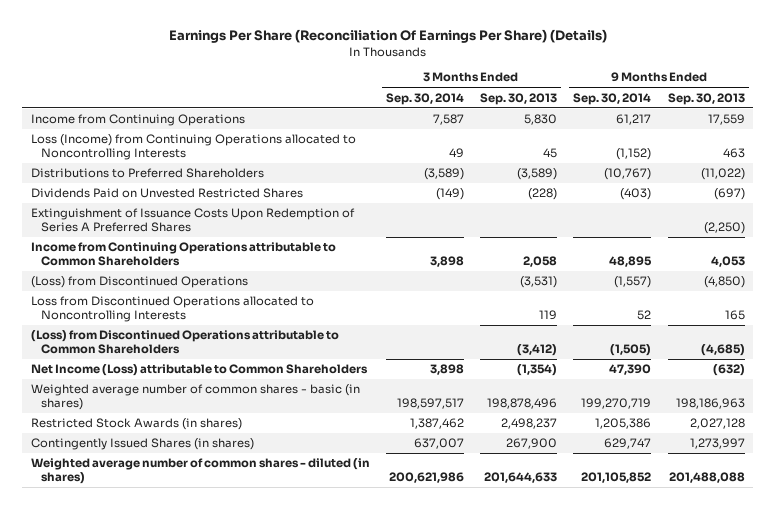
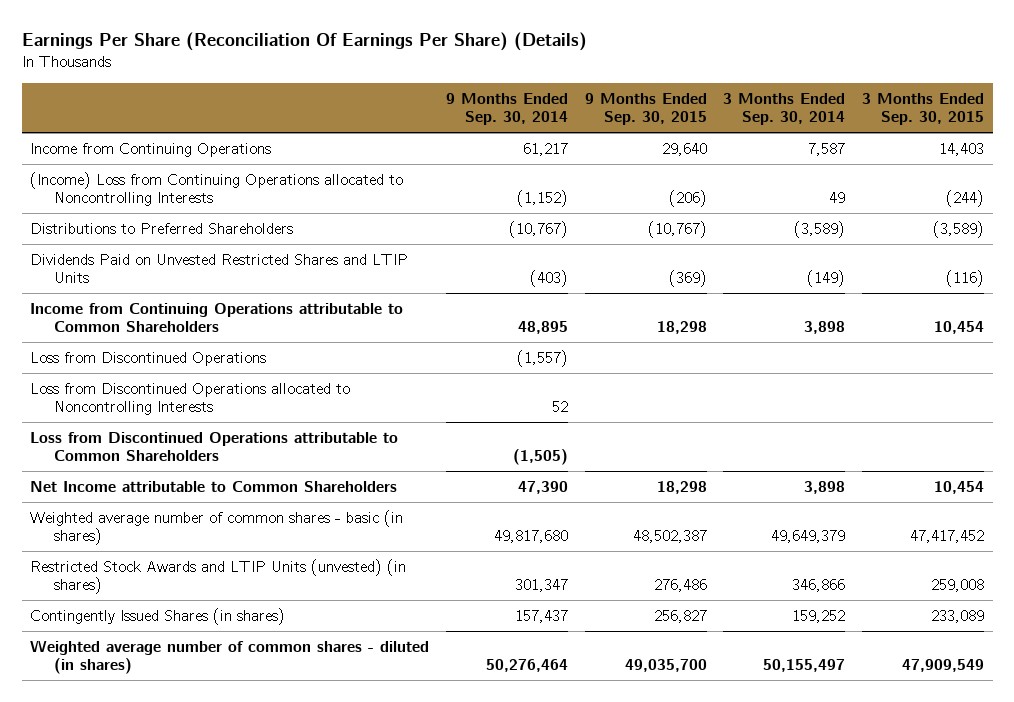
[480,92,558,105] Sep. 30, 2013 -> none
[667,92,745,105] Sep. 30, 2013 -> none
none -> [584,93,707,126] 9 Months Ended Sep. 30, 2015
none -> [862,93,985,126] 3 Months Ended Sep. 30, 2015
[30,134,356,160] Loss (Income) from Continuing Operations allocated to Noncontrolling Interests -> [29,171,403,207] (Income) Loss from Continuing Operations allocated to Noncontrolling Interests
[30,208,355,232] Extinguishment of Issuance Costs Upon Redemption of Series A Preferred Shares -> none
[30,188,303,199] Dividends Paid on Unvested Restricted Shares -> [29,253,408,284] Dividends Paid on Unvested Restricted Shares and LTIP Units
[30,276,248,289] (Loss) from Discontinued Operations -> [29,351,266,366] Loss from Discontinued Operations
[30,330,339,354] (Loss) from Discontinued Operations attributable to Common Shareholders -> [29,431,398,462] Loss from Discontinued Operations attributable to Common Shareholders
[30,364,368,377] Net Income (Loss) attributable to Common Shareholders -> [29,480,397,492] Net Income attributable to Common Shareholders
[396,397,464,409] 198,597,517 -> [771,530,846,544] 49,649,379
[581,397,652,409] 199,270,719 -> [493,530,568,544] 49,817,680
[30,418,242,431] Restricted Stock Awards (in shares) -> [29,558,406,595] Restricted Stock Awards and LTIP Units (unvested) (in shares)
[409,418,464,430] 1,387,462 -> [792,579,846,593] 346,866
[595,418,652,430] 1,205,386 -> [514,579,568,593] 301,347
[413,438,464,450] 637,007 -> [792,609,846,623] 159,252
[604,438,652,450] 629,747 -> [514,609,568,623] 157,437
[388,471,464,483] 200,621,986 -> [763,659,846,673] 50,155,497
[581,471,652,483] 201,105,852 -> [485,659,568,673] 50,276,464

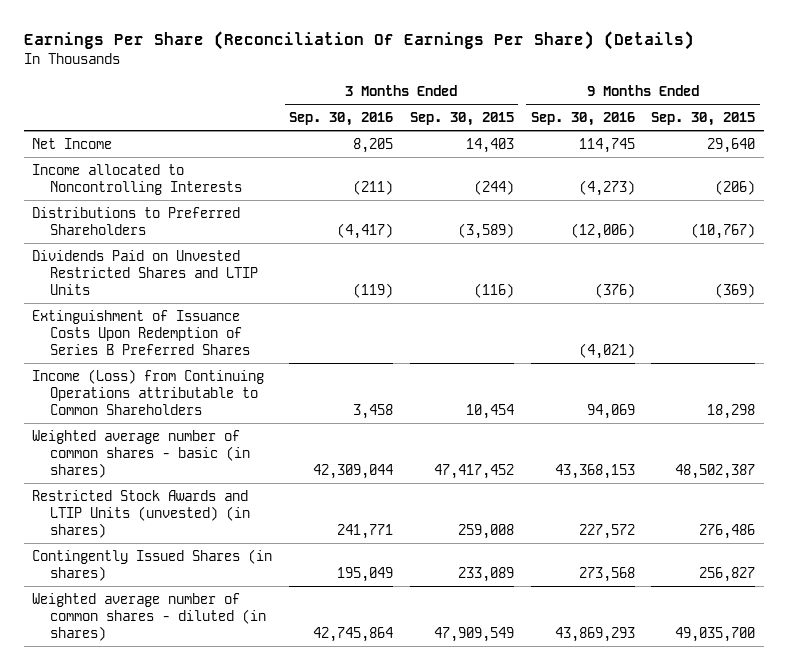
[445,93,568,126] 9 Months Ended Sep. 30, 2014 -> none
[723,93,846,126] 3 Months Ended Sep. 30, 2014 -> none
none -> [289,112,394,127] Sep. 30, 2016
none -> [530,112,635,127] Sep. 30, 2016
[29,142,271,157] Income from Continuing Operations -> [32,137,113,149] Net Income
[29,171,403,207] (Income) Loss from Continuing Operations allocated to Noncontrolling Interests -> [32,163,243,196] Income allocated to Noncontrolling Interests
[29,351,266,366] Loss from Discontinued Operations -> none
[29,382,350,416] Loss from Discontinued Operations allocated to Noncontrolling Interests -> none
[29,431,398,462] Loss from Discontinued Operations attributable to Common Shareholders -> none
[29,480,397,492] Net Income attributable to Common Shareholders -> none
none -> [32,309,251,356] Extinguishment of Issuance Costs Upon Redemption of Series B Preferred Shares
[29,302,403,333] Income from Continuing Operations attributable to Common Shareholders -> [32,368,265,416] Income (Loss) from Continuing Operations attributable to Common Shareholders

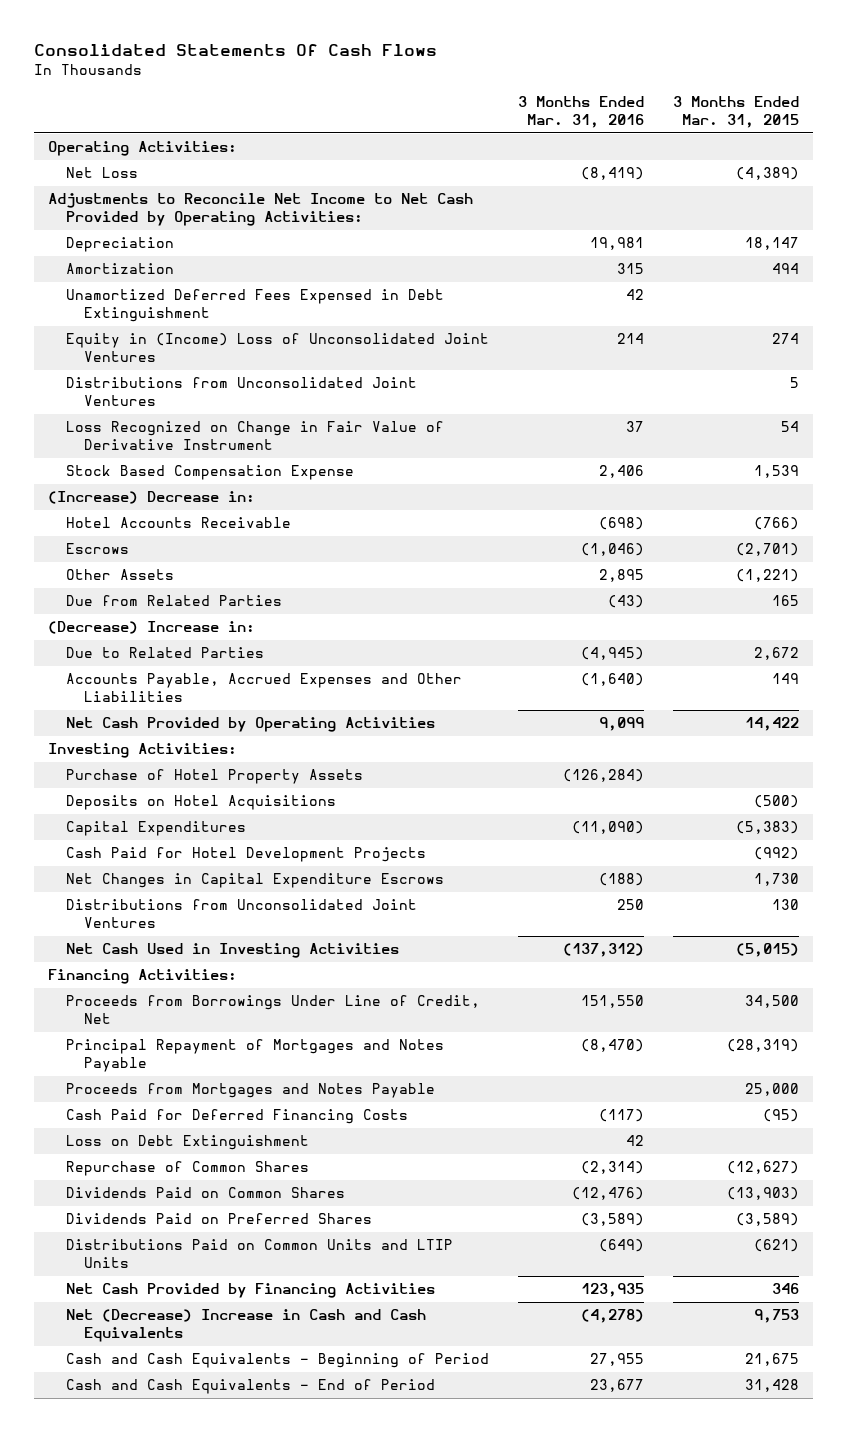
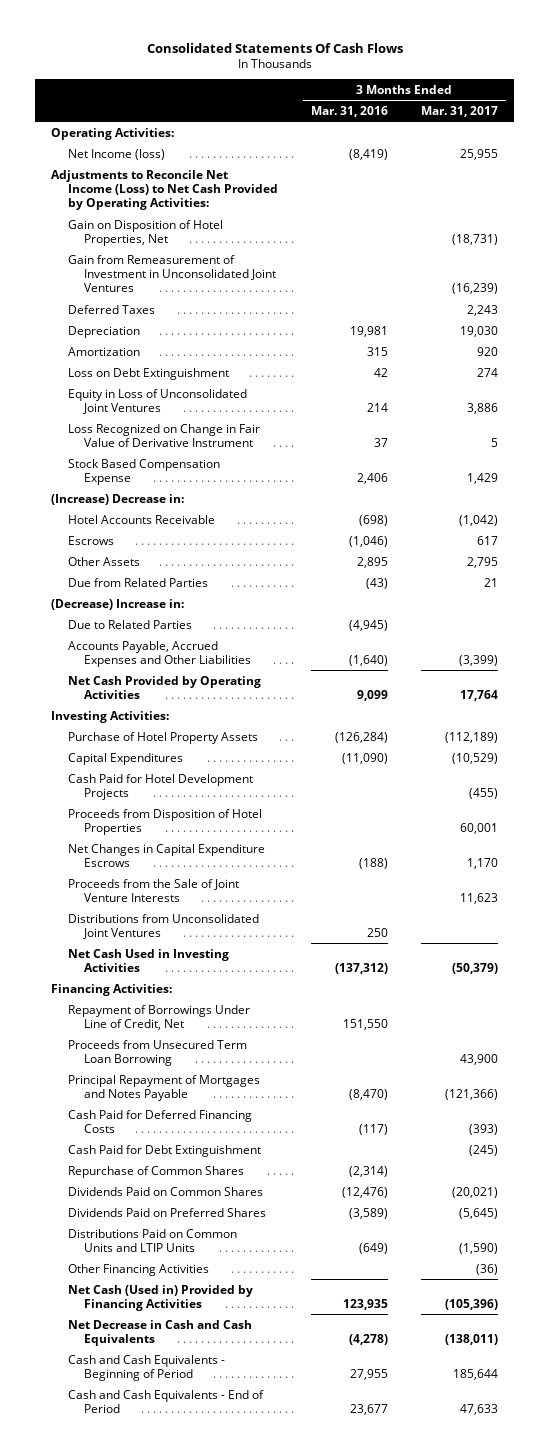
[672,95,799,128] 3 Months Ended Mar. 31, 2015 -> none
none -> [420,105,498,117] Mar. 31, 2017
[66,167,139,179] Net Loss -> [67,148,165,160] Net Income (loss)
[48,193,474,227] Adjustments to Reconcile Net Income to Net Cash Provided by Operating Activities: -> [51,169,278,211] Adjustments to Reconcile Net Income (Loss) to Net Cash Provided by Operating Activities:
none -> [67,219,223,246] Gain on Disposition of Hotel Properties, Net
none -> [67,254,277,293] Gain from Remeasurement of Investment in Unconsolidated Joint Ventures
none -> [67,304,155,314] Deferred Taxes
[66,289,445,323] Unamortized Deferred Fees Expensed in Debt Extinguishment -> none
[66,377,418,407] Distributions from Unconsolidated Joint Ventures -> none
[66,1135,310,1151] Loss on Debt Extinguishment -> [67,367,229,380] Loss on Debt Extinguishment
[66,333,490,363] Equity in (Income) Loss of Unconsolidated Joint Ventures -> [67,388,247,414] Equity in Loss of Unconsolidated Joint Ventures
[66,795,337,811] Deposits on Hotel Acquisitions -> none
none -> [67,808,262,835] Proceeds from Disposition of Hotel Properties
none -> [67,878,239,902] Proceeds from the Sale of Joint Venture Interests
[66,995,481,1025] Proceeds from Borrowings Under Line of Credit, Net -> [67,1004,250,1030] Repayment of Borrowings Under Line of Credit, Net
none -> [67,1039,247,1066] Proceeds from Unsecured Term Loan Borrowing
[66,1083,436,1099] Proceeds from Mortgages and Notes Payable -> none
none -> [67,1144,261,1157] Cash Paid for Debt Extinguishment
none -> [67,1263,209,1276] Other Financing Activities
[66,1283,436,1299] Net Cash Provided by Financing Activities -> [67,1284,253,1311] Net Cash (Used in) Provided by Financing Activities
[66,1309,427,1343] Net (Decrease) Increase in Cash and Cash Equivalents -> [67,1319,252,1346] Net Decrease in Cash and Cash Equivalents

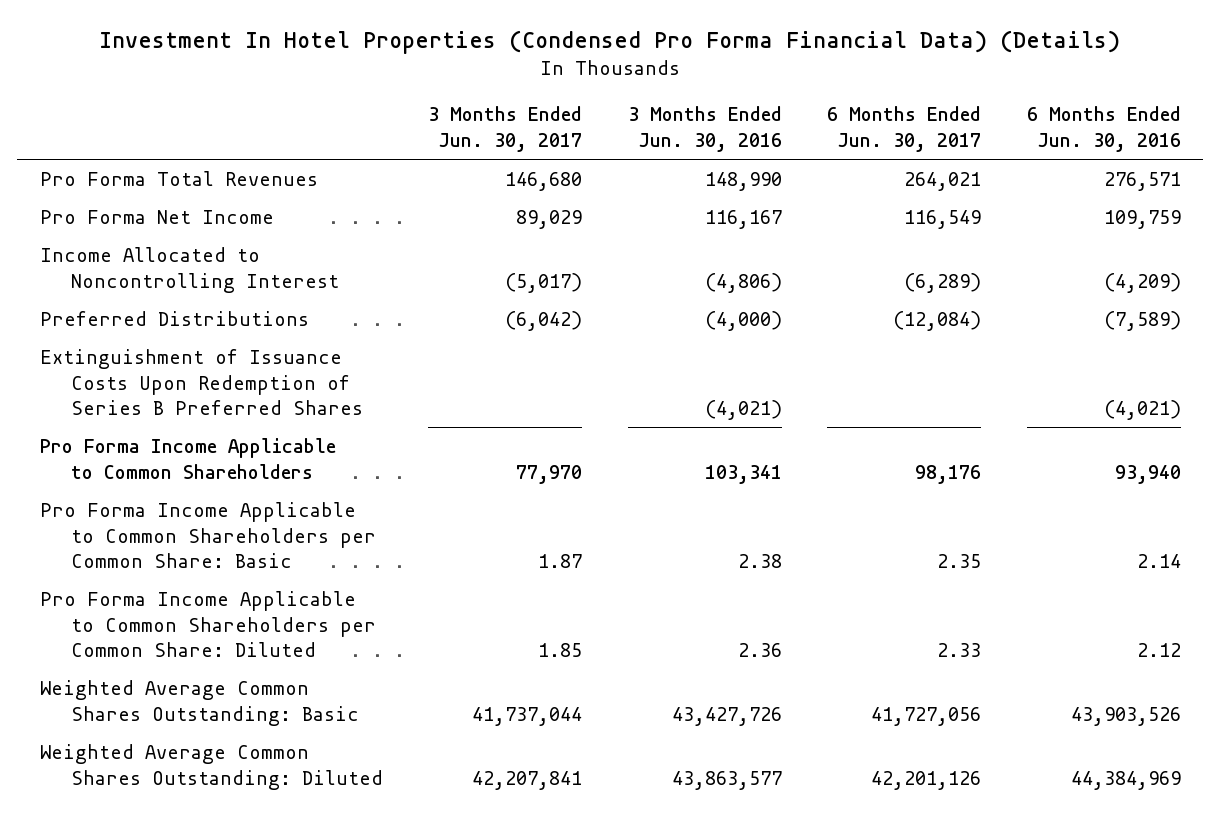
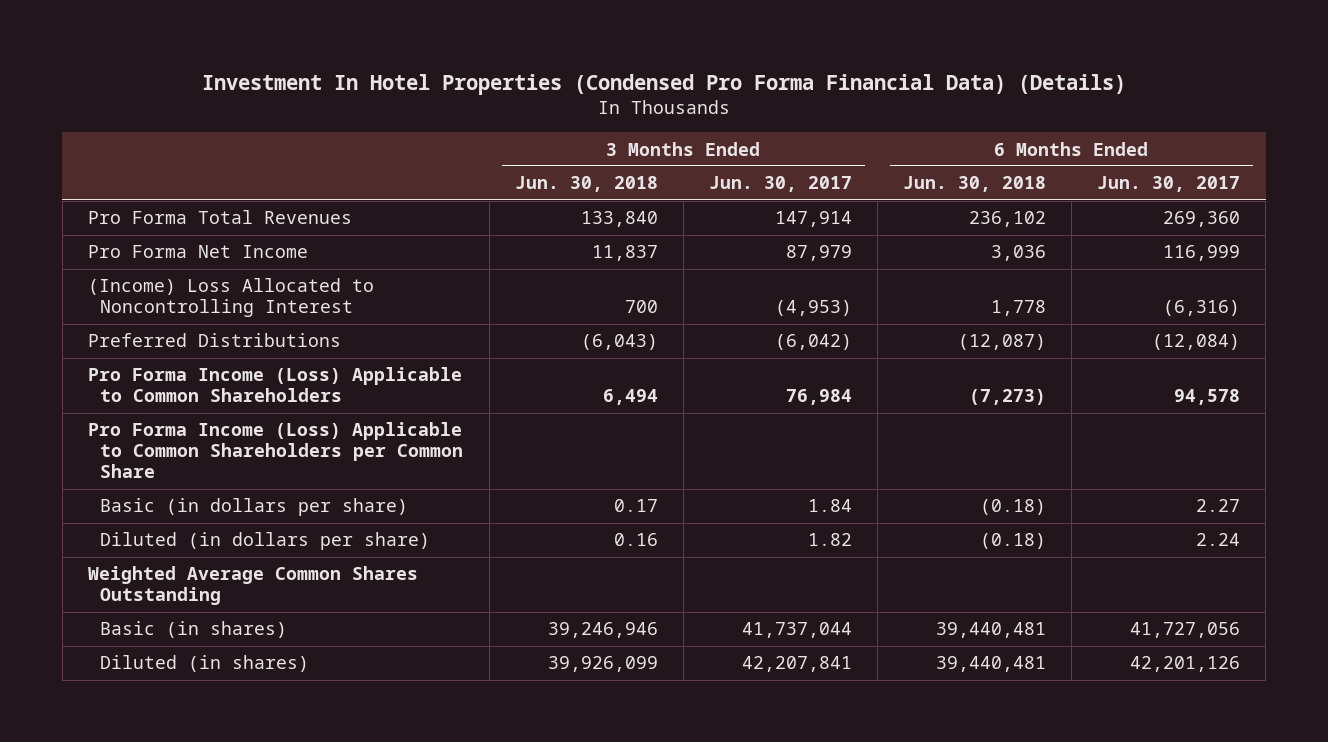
[627,106,782,153] 3 Months Ended Jun. 30, 2016 -> none
[1026,106,1181,153] 6 Months Ended Jun. 30, 2016 -> none
none -> [514,176,658,193] Jun. 30, 2018
none -> [902,176,1046,193] Jun. 30, 2018
[505,171,583,191] 146,680 -> [774,211,852,228] 147,914
[904,171,982,191] 264,021 -> [1162,211,1240,228] 269,360
[516,209,583,229] 89,029 -> [785,245,852,262] 87,979
[904,209,982,229] 116,549 -> [1162,245,1240,262] 116,999
[39,246,339,293] Income Allocated to Noncontrolling Interest -> [87,278,374,318] (Income) Loss Allocated to Noncontrolling Interest
[505,272,583,293] (5,017) -> [774,300,852,317] (4,953)
[904,272,982,293] (6,289) -> [1162,300,1240,317] (6,316)
[39,348,363,416] Extinguishment of Issuance Costs Upon Redemption of Series B Preferred Shares -> none
[39,437,336,479] Pro Forma Income Applicable to Common Shareholders -> [87,367,462,403] Pro Forma Income (Loss) Applicable to Common Shareholders
[516,464,583,484] 77,970 -> [785,389,852,406] 76,984
[915,464,982,484] 98,176 -> [1173,389,1240,406] 94,578
none -> [87,422,464,479] Pro Forma Income (Loss) Applicable to Common Shareholders per Common Share
[39,501,376,569] Pro Forma Income Applicable to Common Shareholders per Common Share: Basic -> [100,498,409,517] Basic (in dollars per share)
[538,554,583,569] 1.87 -> [807,499,852,513] 1.84
[937,554,982,569] 2.35 -> [1195,499,1240,513] 2.27
[39,590,376,658] Pro Forma Income Applicable to Common Shareholders per Common Share: Diluted -> [100,532,431,551] Diluted (in dollars per share)
[538,643,583,658] 1.85 -> [807,533,852,547] 1.82
[937,643,982,658] 2.33 -> [1195,533,1240,547] 2.24
none -> [87,566,418,606] Weighted Average Common Shares Outstanding
[39,679,359,726] Weighted Average Common Shares Outstanding: Basic -> [100,621,288,639] Basic (in shares)
[39,743,383,790] Weighted Average Common Shares Outstanding: Diluted -> [100,655,310,673] Diluted (in shares)

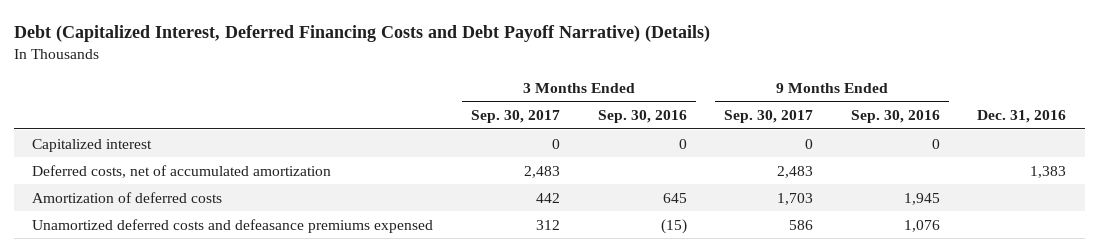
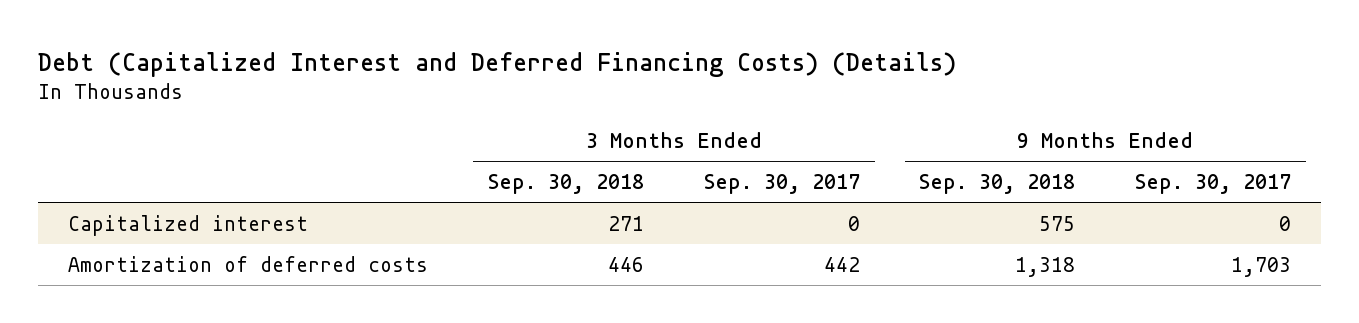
[13,24,710,42] Debt (Capitalized Interest, Deferred Financing Costs and Debt Payoff Narrative) (Details) -> [38,51,957,77] Debt (Capitalized Interest and Deferred Financing Costs) (Details)
[597,110,687,124] Sep. 30, 2016 -> none
[850,110,940,124] Sep. 30, 2016 -> none
[977,110,1067,124] Dec. 31, 2016 -> none
none -> [487,174,644,195] Sep. 30, 2018
none -> [919,174,1076,195] Sep. 30, 2018
[32,164,332,178] Deferred costs, net of accumulated amortization -> none
[32,218,434,233] Unamortized deferred costs and defeasance premiums expensed -> none

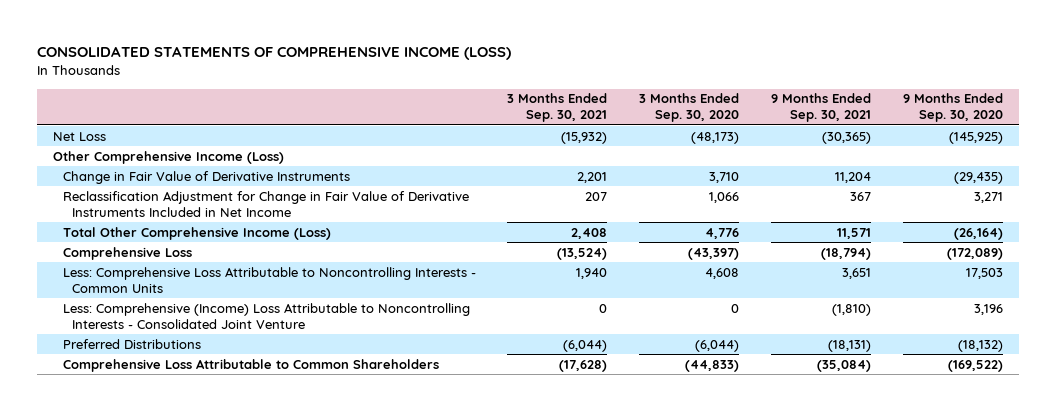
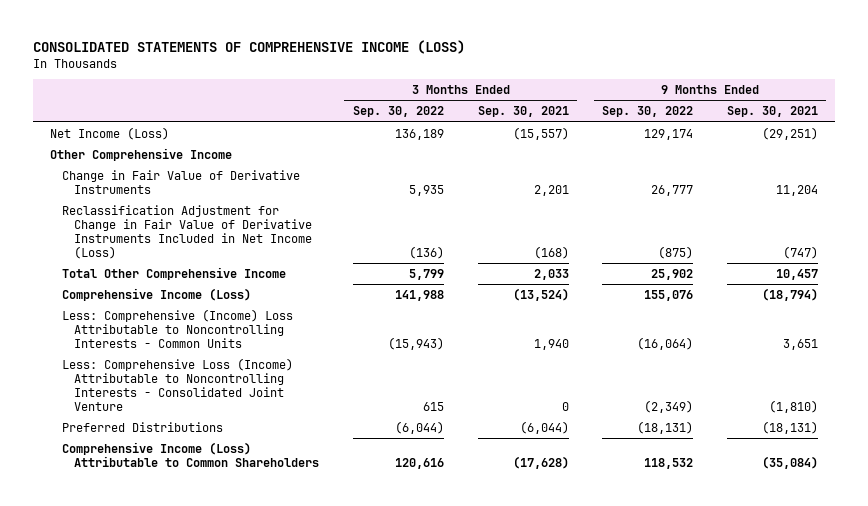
[639,93,740,123] 3 Months Ended Sep. 30, 2020 -> none
[902,93,1003,123] 9 Months Ended Sep. 30, 2020 -> none
none -> [352,106,444,118] Sep. 30, 2022
none -> [602,106,694,118] Sep. 30, 2022
[52,131,106,141] Net Loss -> [50,126,170,140] Net Income (Loss)
[561,131,608,144] (15,932) -> [512,126,569,140] (15,557)
[822,131,872,144] (30,365) -> [761,126,818,140] (29,251)
[52,150,284,164] Other Comprehensive Income (Loss) -> [50,147,233,161] Other Comprehensive Income
[62,190,469,217] Reclassification Adjustment for Change in Fair Value of Derivative Instruments Included in Net Income -> [62,204,313,259] Reclassification Adjustment for Change in Fair Value of Derivative Instruments Included in Net Income (Loss)
[585,191,608,201] 207 -> [533,245,569,259] (168)
[850,191,872,201] 367 -> [782,245,818,259] (747)
[62,226,331,240] Total Other Comprehensive Income (Loss) -> [62,266,287,280] Total Other Comprehensive Income
[571,227,608,239] 2,408 -> [533,268,569,280] 2,033
[837,227,872,239] 11,571 -> [775,268,818,280] 10,457
[62,246,192,260] Comprehensive Loss -> [62,287,252,301] Comprehensive Income (Loss)
[62,266,476,293] Less: Comprehensive Loss Attributable to Noncontrolling Interests - Common Units -> [62,308,294,348] Less: Comprehensive (Income) Loss Attributable to Noncontrolling Interests - Common Units
[62,302,470,329] Less: Comprehensive (Income) Loss Attributable to Noncontrolling Interests - Consolidated Joint Venture -> [62,357,294,411] Less: Comprehensive Loss (Income) Attributable to Noncontrolling Interests - Consolidated Joint Venture
[62,358,439,372] Comprehensive Loss Attributable to Common Shareholders -> [62,441,320,467] Comprehensive Income (Loss) Attributable to Common Shareholders

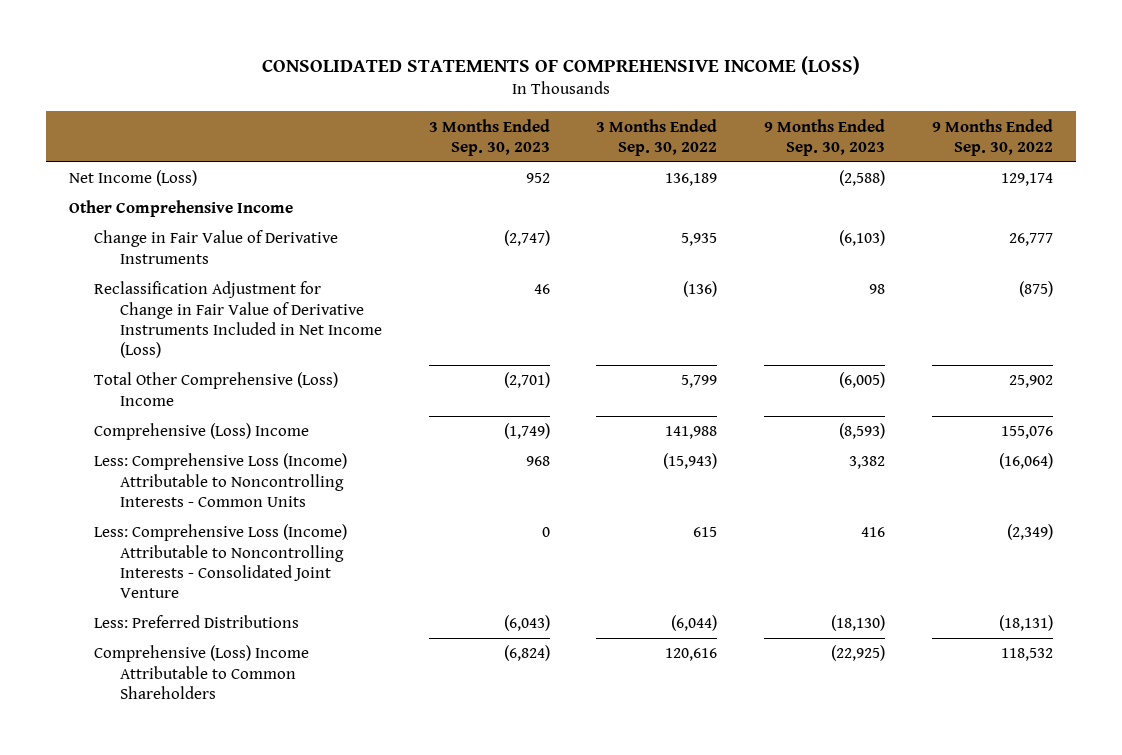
[477,106,569,118] Sep. 30, 2021 -> none
[726,106,818,118] Sep. 30, 2021 -> none
none -> [428,118,550,156] 3 Months Ended Sep. 30, 2023
none -> [764,118,886,156] 9 Months Ended Sep. 30, 2023
[62,266,287,280] Total Other Comprehensive Income -> [94,372,339,406] Total Other Comprehensive (Loss) Income
[62,287,252,301] Comprehensive Income (Loss) -> [94,423,310,441] Comprehensive (Loss) Income
[62,308,294,348] Less: Comprehensive (Income) Loss Attributable to Noncontrolling Interests - Common Units -> [94,453,348,507] Less: Comprehensive Loss (Income) Attributable to Noncontrolling Interests - Common Units
[62,421,224,432] Preferred Distributions -> [94,615,300,629] Less: Preferred Distributions
[62,441,320,467] Comprehensive Income (Loss) Attributable to Common Shareholders -> [94,645,310,699] Comprehensive (Loss) Income Attributable to Common Shareholders

